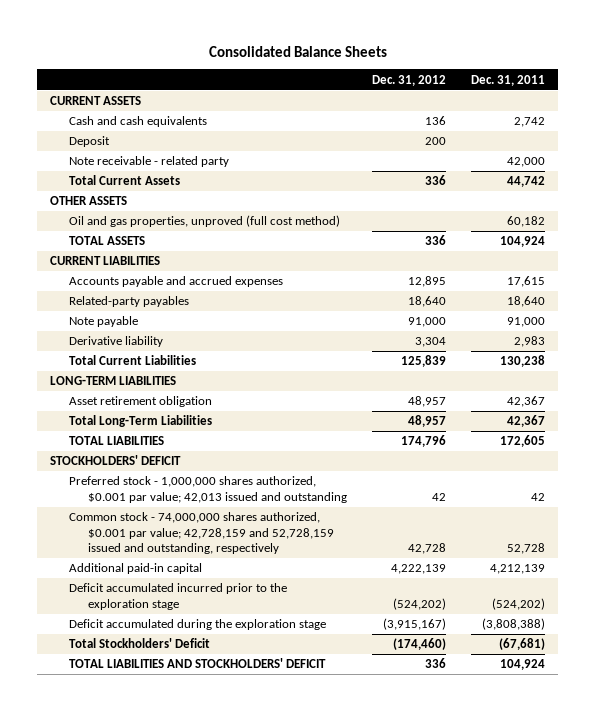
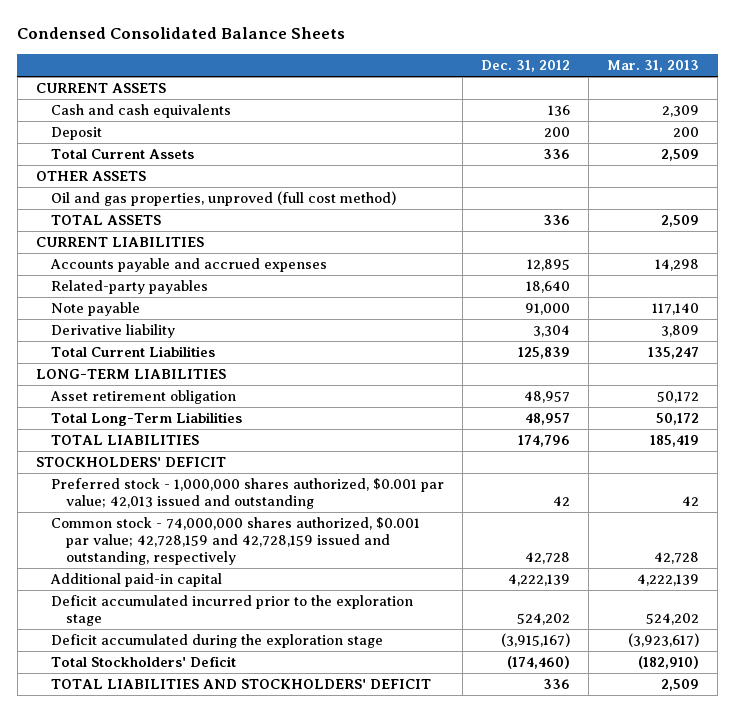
[208,45,387,57] Consolidated Balance Sheets -> [17,27,346,40] Condensed Consolidated Balance Sheets
[471,74,546,86] Dec. 31, 2011 -> none
none -> [607,59,700,72] Mar. 31, 2013
[68,156,229,168] Note receivable - related party -> none
[68,512,334,555] Common stock - 74,000,000 shares authorized, $0.001 par value; 42,728,159 and 52,728,159 issued and outstanding, respectively -> [50,517,420,565] Common stock - 74,000,000 shares authorized, $0.001 par value; 42,728,159 and 42,728,159 issued and outstanding, respectively
[392,597,446,610] (524,202) -> [516,612,570,625] 524,202

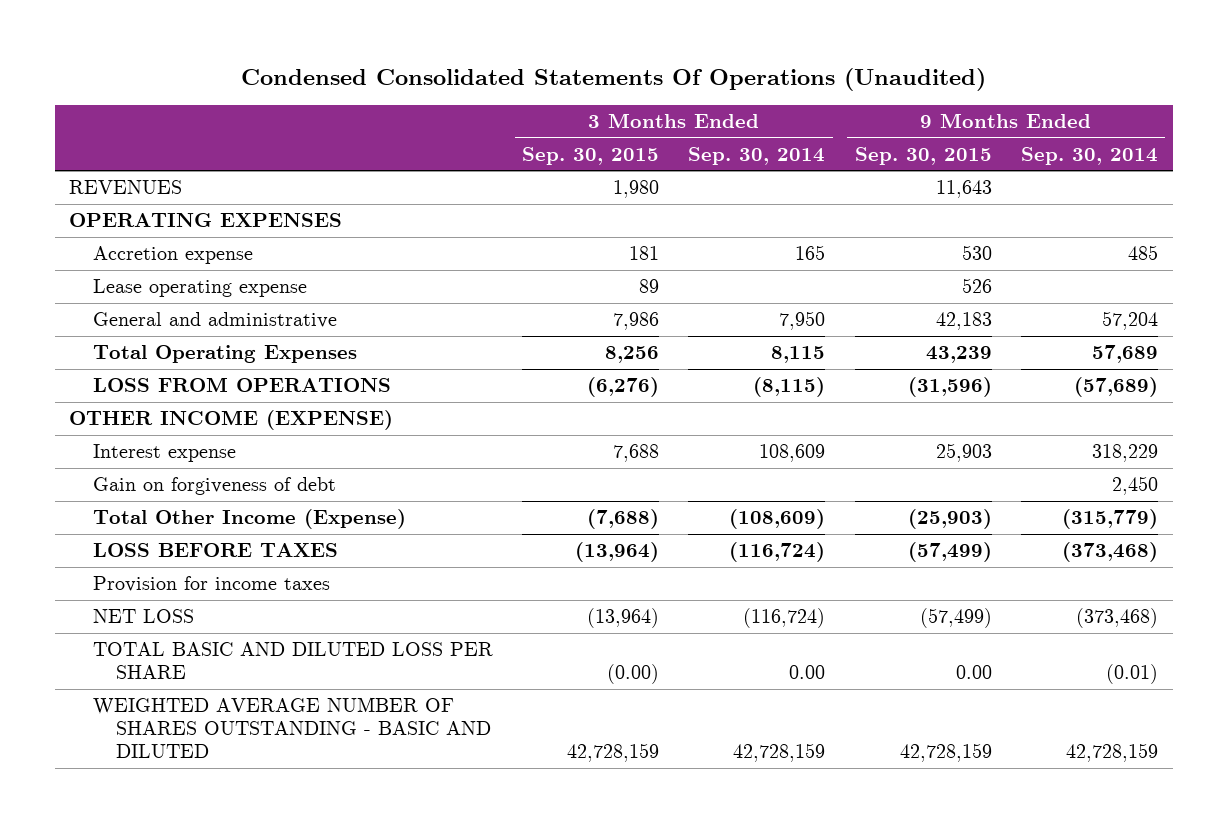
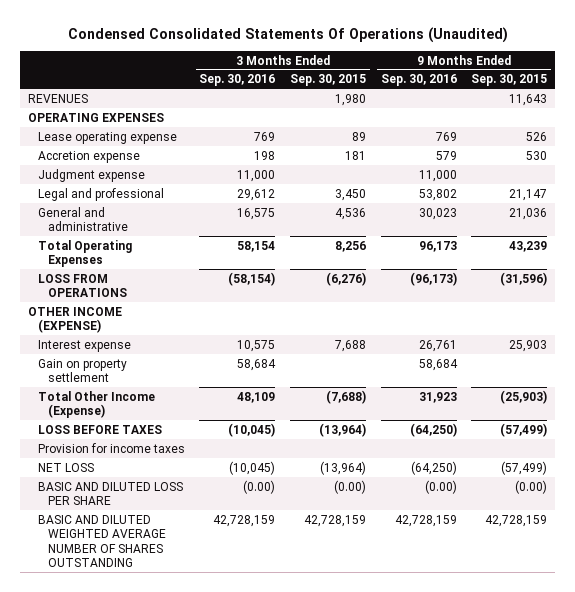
[688,146,826,165] Sep. 30, 2014 -> none
[1021,146,1159,165] Sep. 30, 2014 -> none
none -> [199,74,276,87] Sep. 30, 2016
none -> [380,74,457,87] Sep. 30, 2016
[92,246,253,265] Accretion expense -> [37,150,140,163] Accretion expense
none -> [37,168,145,182] Judgment expense
none -> [37,187,164,201] Legal and professional
[613,312,660,331] 7,986 -> [335,207,367,220] 4,536
[935,312,992,331] 42,183 -> [509,207,548,220] 21,036
[92,477,336,496] Gain on forgiveness of debt -> none
none -> [37,358,127,383] Gain on property settlement
[92,642,493,680] TOTAL BASIC AND DILUTED LOSS PER SHARE -> [37,481,183,506] BASIC AND DILUTED LOSS PER SHARE
[955,665,992,680] 0.00 -> [515,479,548,494] (0.00)
[92,697,492,759] WEIGHTED AVERAGE NUMBER OF SHARES OUTSTANDING - BASIC AND DILUTED -> [37,514,166,568] BASIC AND DILUTED WEIGHTED AVERAGE NUMBER OF SHARES OUTSTANDING

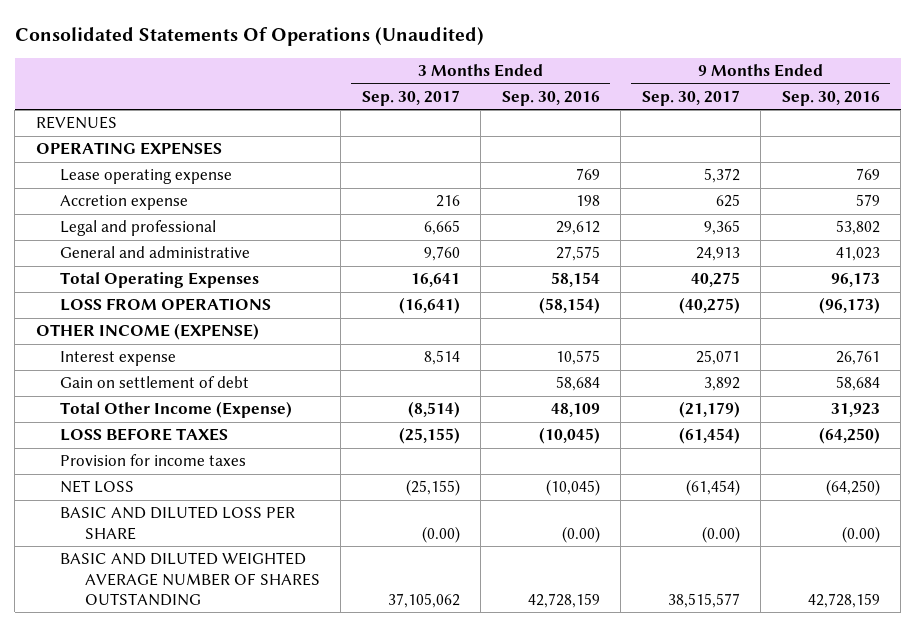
[67,27,508,44] Condensed Consolidated Statements Of Operations (Unaudited) -> [14,26,484,46] Consolidated Statements Of Operations (Unaudited)
[290,74,367,87] Sep. 30, 2015 -> none
[471,74,548,87] Sep. 30, 2015 -> none
none -> [361,89,460,106] Sep. 30, 2017
none -> [641,89,740,106] Sep. 30, 2017
[37,168,145,182] Judgment expense -> none
[237,207,276,220] 16,575 -> [555,246,600,262] 27,575
[418,207,457,220] 30,023 -> [835,247,880,262] 41,023
[37,358,127,383] Gain on property settlement -> [60,376,250,389] Gain on settlement of debt

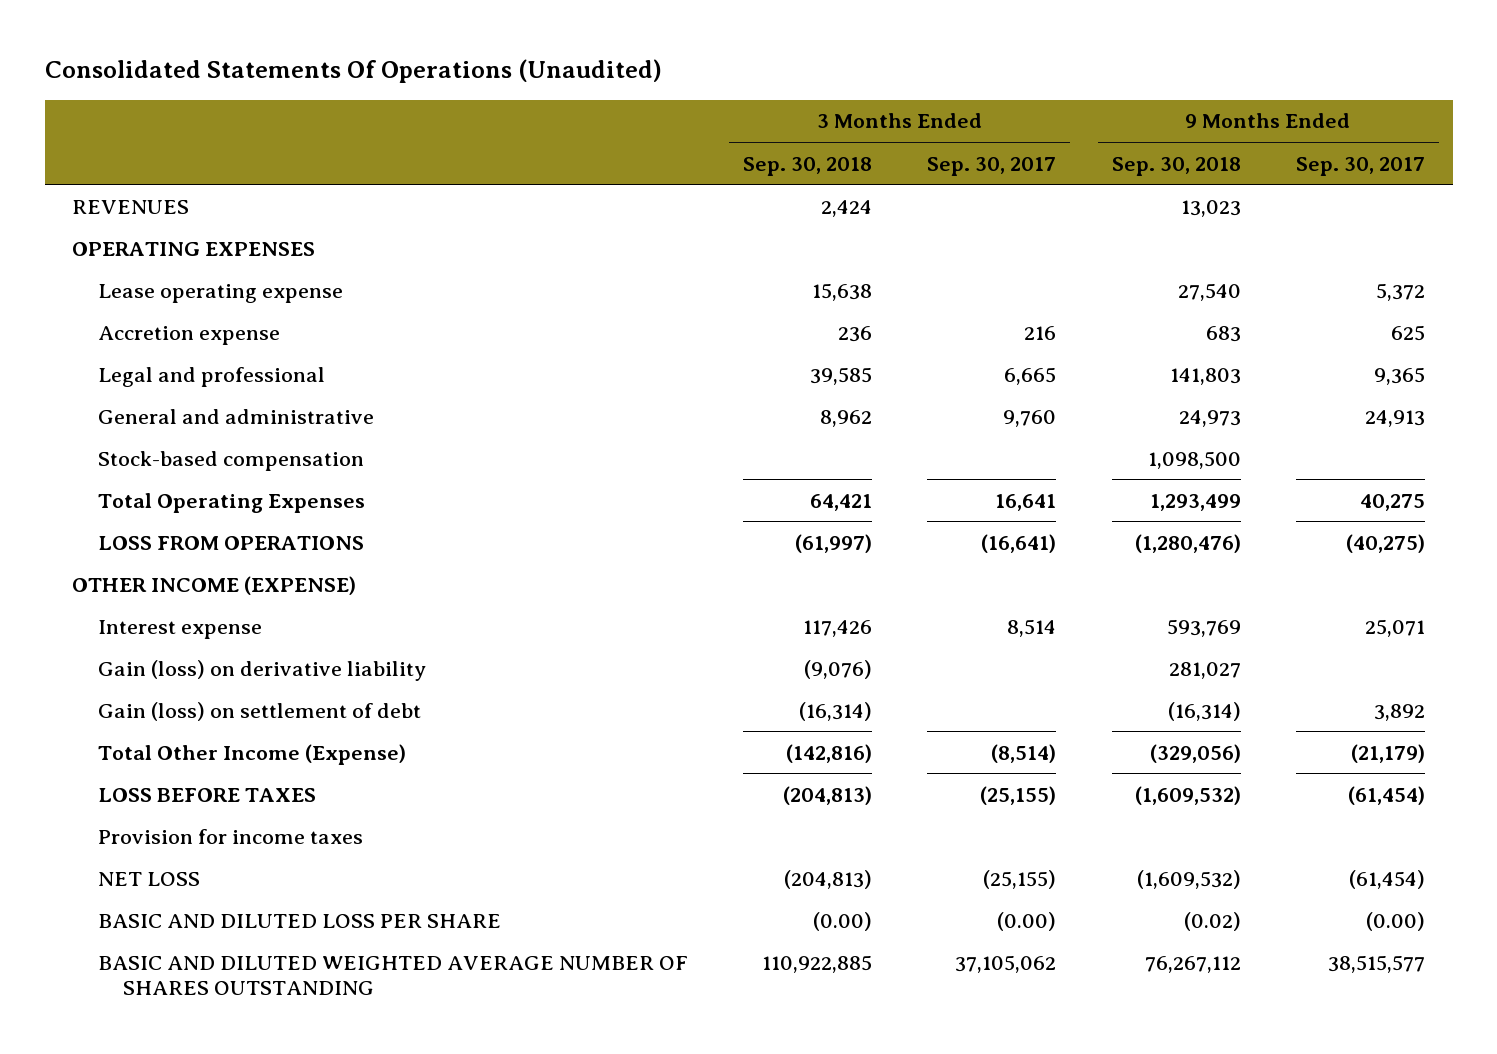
[501,90,600,106] Sep. 30, 2016 -> none
[781,90,880,106] Sep. 30, 2016 -> none
none -> [742,156,872,176] Sep. 30, 2018
none -> [1111,156,1241,176] Sep. 30, 2018
none -> [97,450,364,471] Stock-based compensation
none -> [97,659,426,681] Gain (loss) on derivative liability
[60,376,250,389] Gain on settlement of debt -> [97,701,421,721] Gain (loss) on settlement of debt

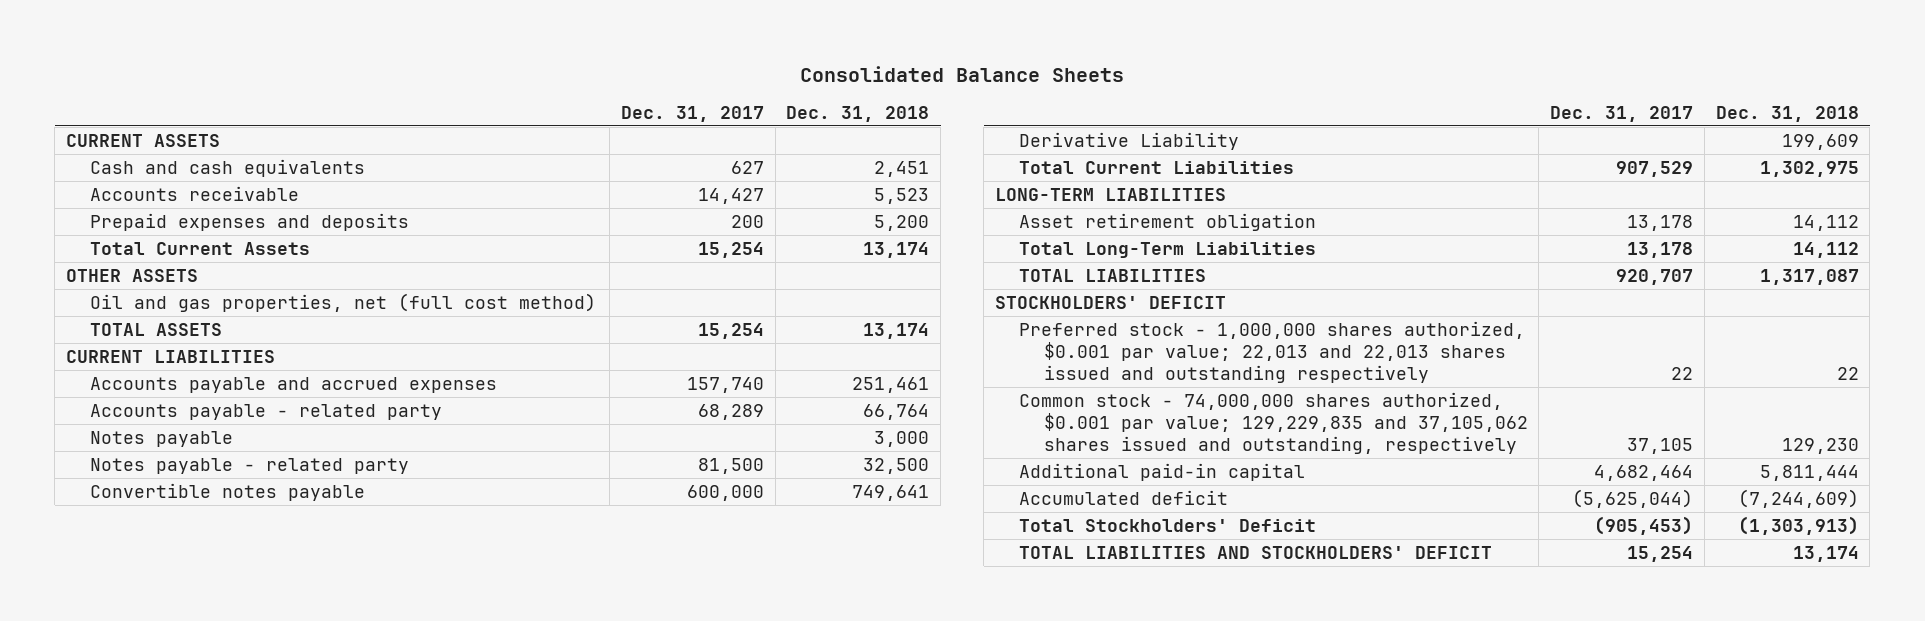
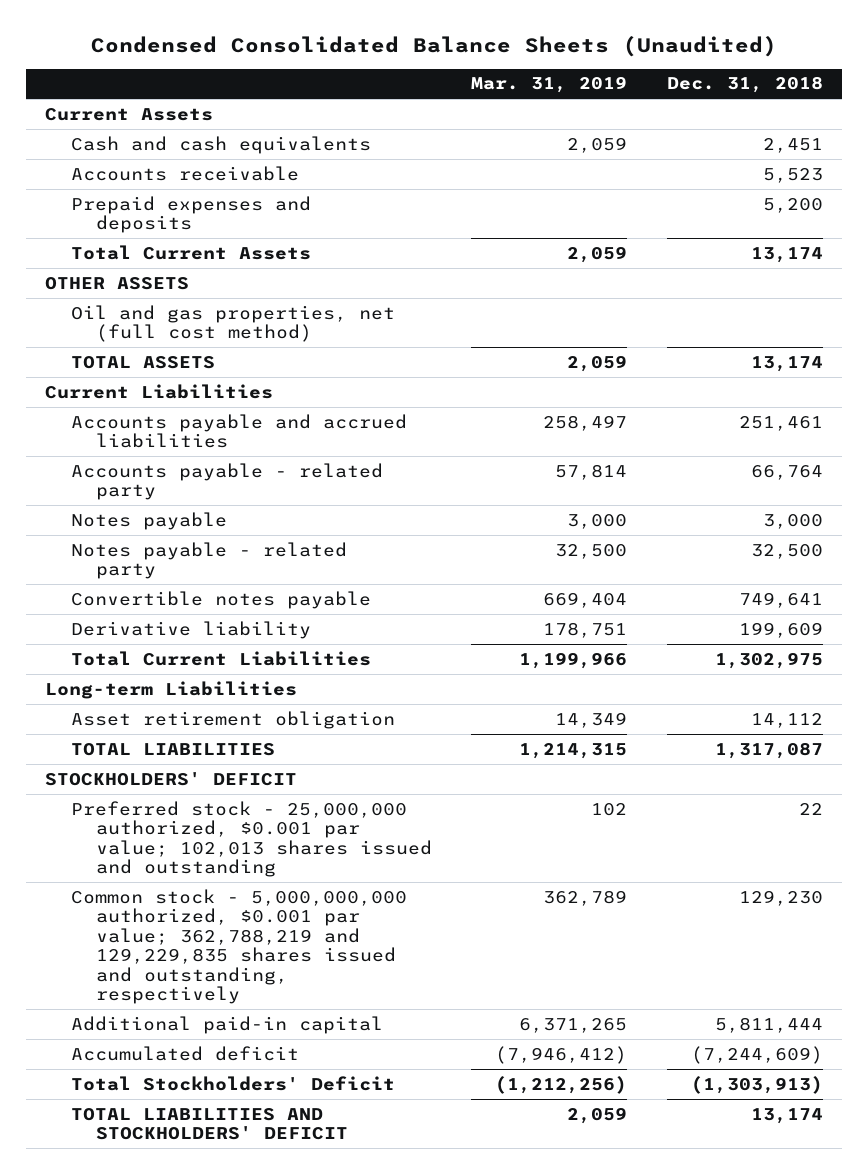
[800,65,1125,82] Consolidated Balance Sheets -> [91,35,778,57] Condensed Consolidated Balance Sheets (Unaudited)
[620,105,764,122] Dec. 31, 2017 -> none
none -> [471,76,628,94] Mar. 31, 2019
[66,133,221,147] CURRENT ASSETS -> [45,107,214,121] Current Assets
[66,349,276,363] CURRENT LIABILITIES -> [45,383,274,399] Current Liabilities
[90,376,498,393] Accounts payable and accrued expenses -> [70,413,407,449] Accounts payable and accrued liabilities
[1019,131,1240,150] Derivative Liability -> [70,620,311,639] Derivative liability
[995,187,1227,201] LONG-TERM LIABILITIES -> [45,680,298,699] Long-term Liabilities
[1019,241,1317,258] Total Long-Term Liabilities -> none
[1019,320,1526,384] Preferred stock - 1,000,000 shares authorized, $0.001 par value; 22,013 and 22,013 shares issued and outstanding respectively -> [70,800,432,878] Preferred stock - 25,000,000 authorized, $0.001 par value; 102,013 shares issued and outstanding
[1019,391,1528,455] Common stock - 74,000,000 shares authorized, $0.001 par value; 129,229,835 and 37,105,062 shares issued and outstanding, respectively -> [70,888,407,1005] Common stock - 5,000,000,000 authorized, $0.001 par value; 362,788,219 and 129,229,835 shares issued and outstanding, respectively

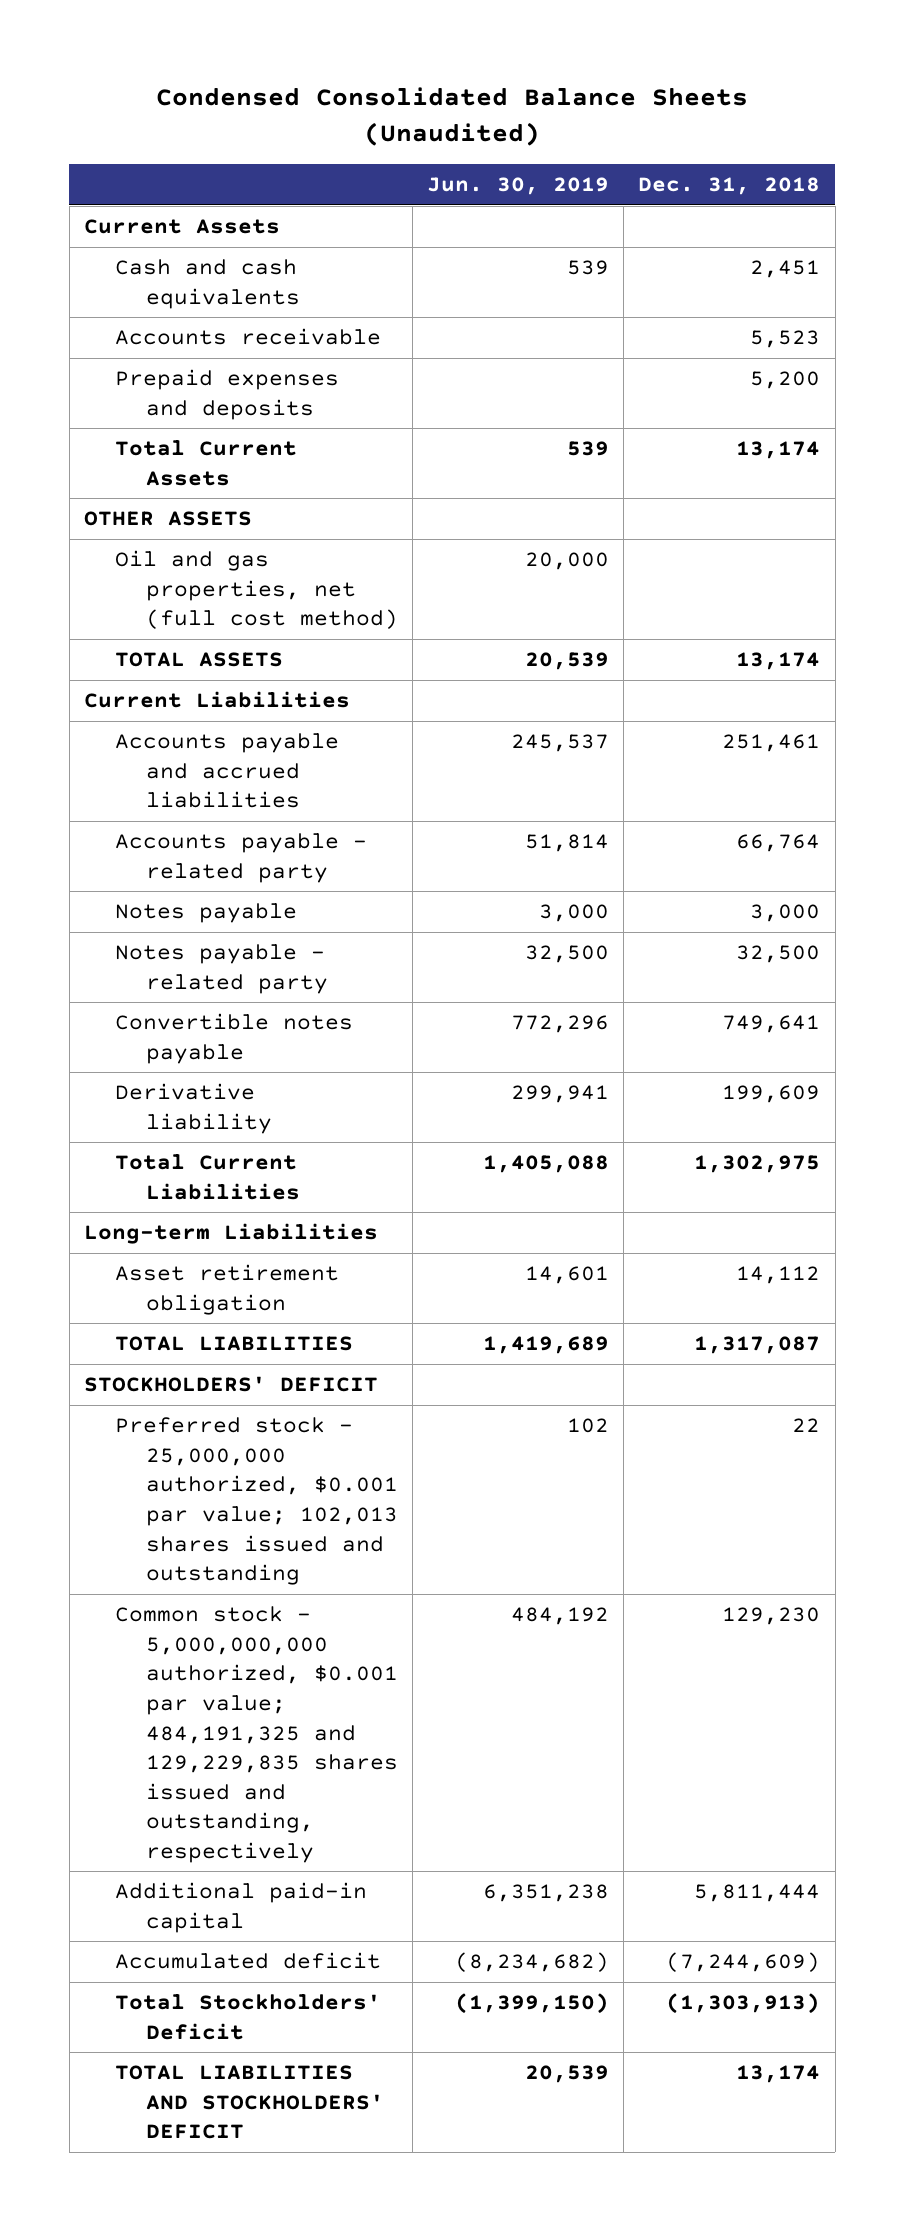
[471,76,628,94] Mar. 31, 2019 -> none
none -> [427,177,610,196] Jun. 30, 2019
[70,888,407,1005] Common stock - 5,000,000,000 authorized, $0.001 par value; 362,788,219 and 129,229,835 shares issued and outstanding, respectively -> [114,1606,398,1863] Common stock - 5,000,000,000 authorized, $0.001 par value; 484,191,325 and 129,229,835 shares issued and outstanding, respectively

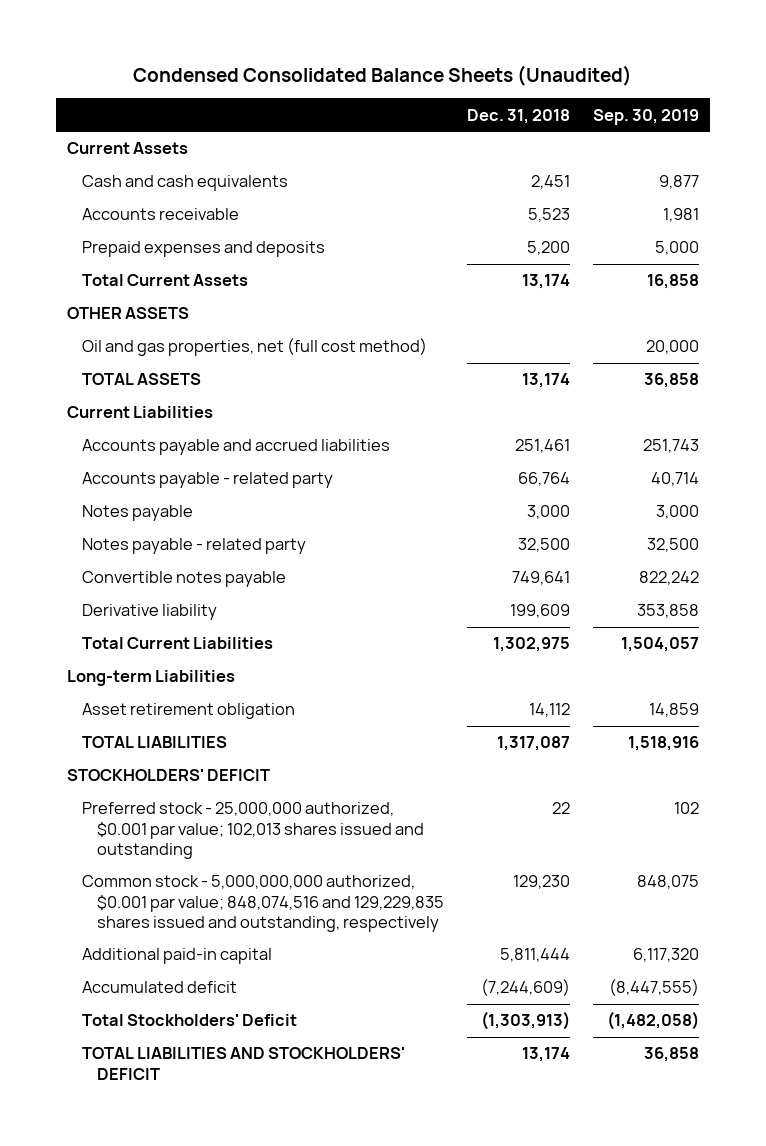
[427,177,610,196] Jun. 30, 2019 -> none
none -> [592,108,699,125] Sep. 30, 2019
[114,1606,398,1863] Common stock - 5,000,000,000 authorized, $0.001 par value; 484,191,325 and 129,229,835 shares issued and outstanding, respectively -> [82,875,445,932] Common stock - 5,000,000,000 authorized, $0.001 par value; 848,074,516 and 129,229,835 shares issued and outstanding, respectively

